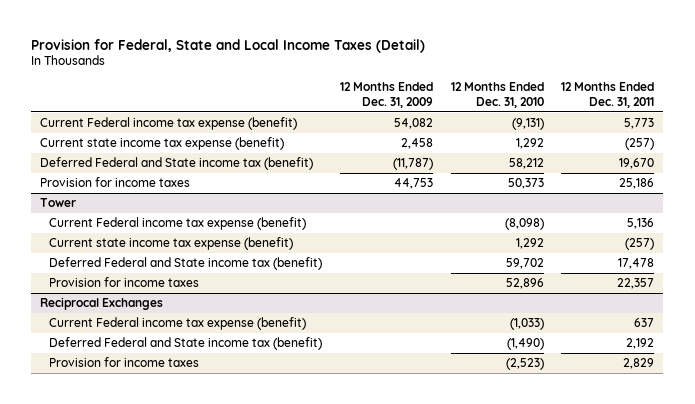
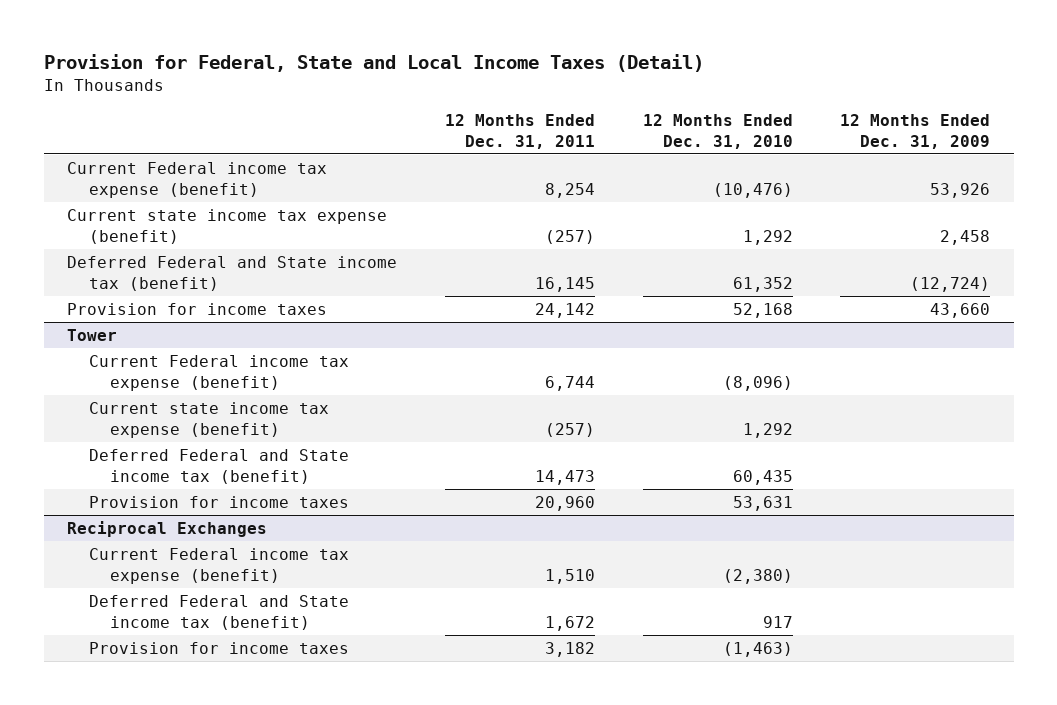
[394,118,434,130] 54,082 -> [930,182,991,198] 53,926
[511,118,544,131] (9,131) -> [712,182,793,198] (10,476)
[624,118,655,130] 5,773 -> [544,182,595,198] 8,254
[393,158,434,171] (11,787) -> [910,276,991,292] (12,724)
[508,158,544,170] 58,212 -> [732,276,793,292] 61,352
[619,158,655,170] 19,670 -> [534,276,595,292] 16,145
[394,178,434,190] 44,753 -> [930,303,991,319] 43,660
[507,178,544,190] 50,373 -> [732,303,793,319] 52,168
[619,178,655,190] 25,186 -> [534,303,595,319] 24,142
[504,218,544,231] (8,098) -> [722,375,793,391] (8,096)
[627,218,655,230] 5,136 -> [544,375,595,391] 6,744
[505,258,544,270] 59,702 -> [732,469,793,485] 60,435
[618,258,655,270] 17,478 -> [534,469,595,485] 14,473
[505,278,544,290] 52,896 -> [732,496,793,512] 53,631
[617,278,655,290] 22,357 -> [534,496,595,512] 20,960
[509,318,544,331] (1,033) -> [722,568,793,584] (2,380)
[634,318,655,328] 637 -> [544,568,595,584] 1,510
[506,338,544,351] (1,490) -> [762,615,793,628] 917
[626,338,655,350] 2,192 -> [544,615,595,631] 1,672
[505,358,544,371] (2,523) -> [722,642,793,658] (1,463)
[623,358,655,370] 2,829 -> [544,642,595,658] 3,182

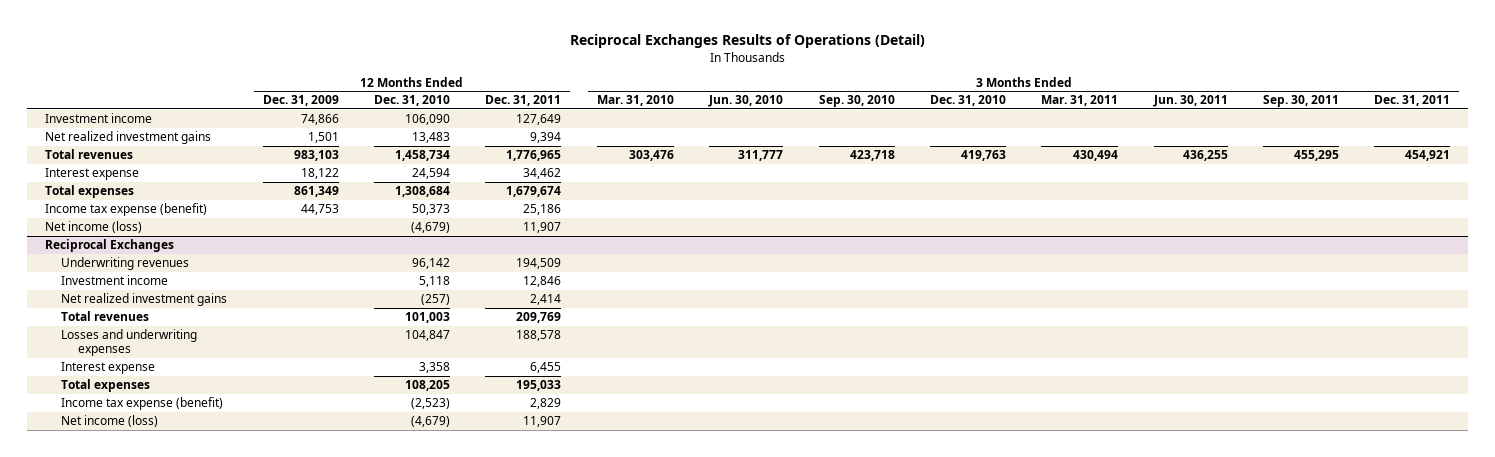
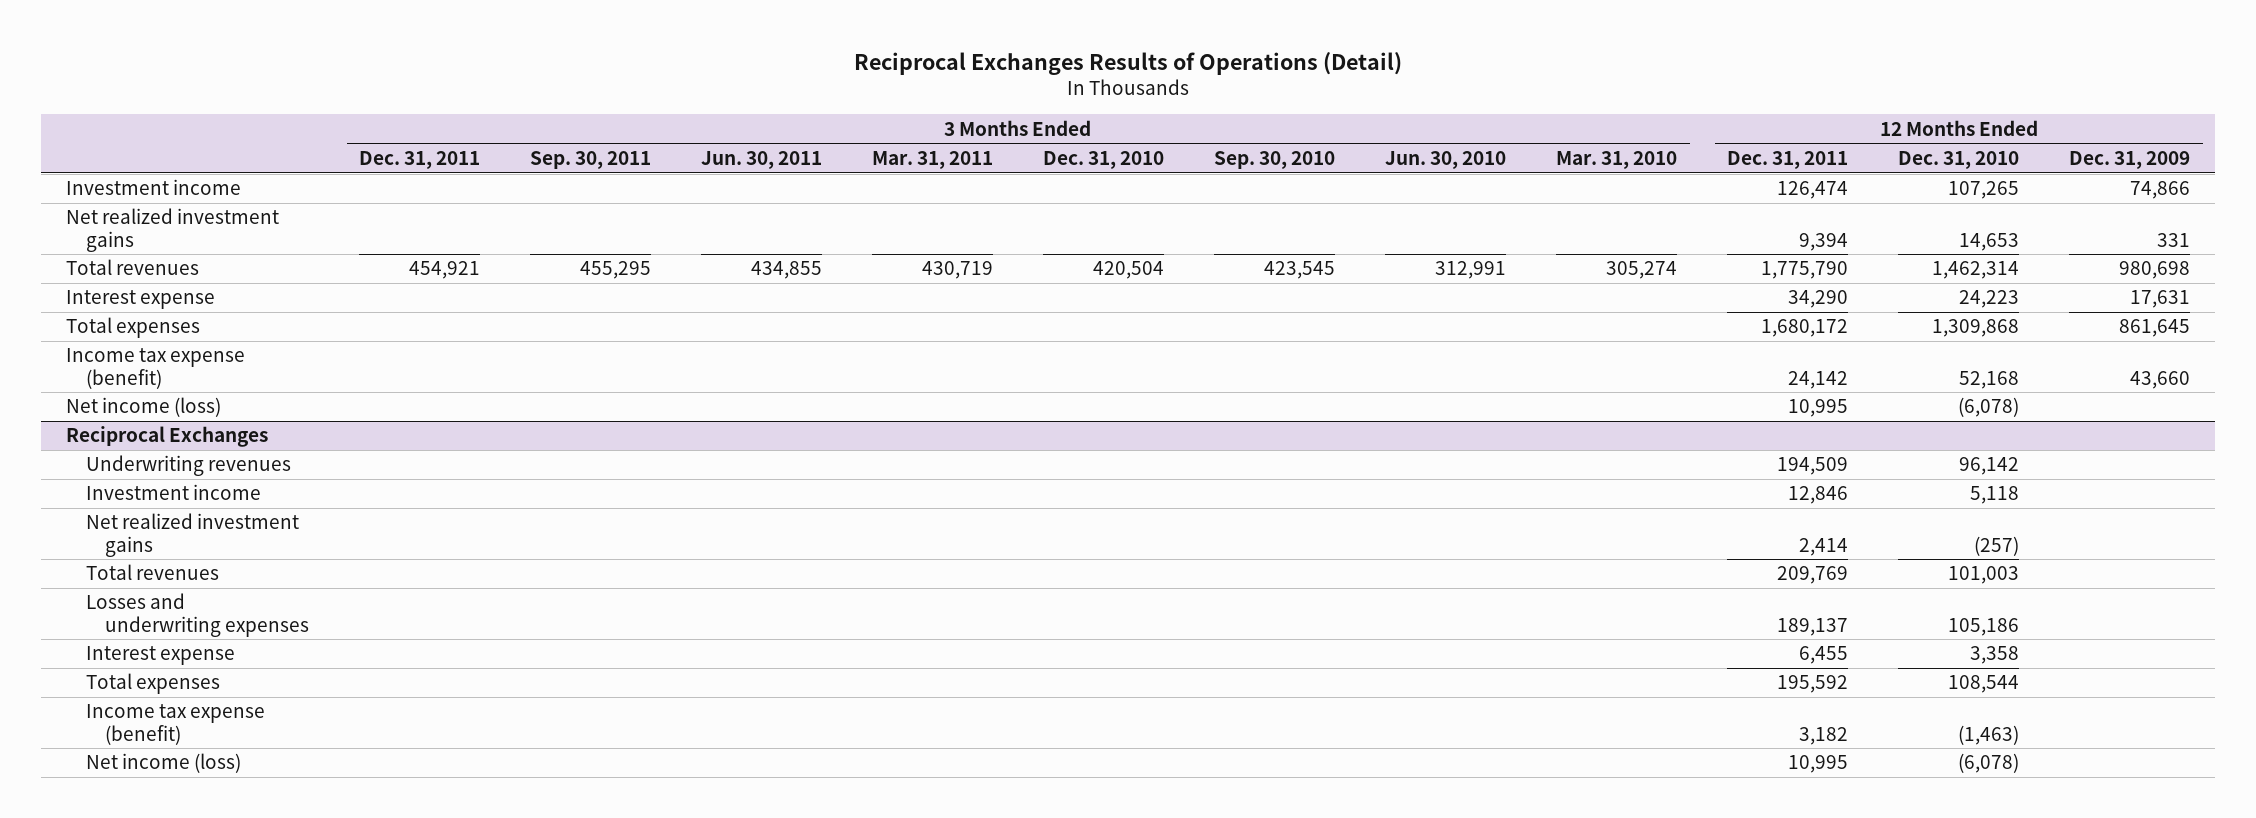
[405,114,451,126] 106,090 -> [1948,181,2020,200] 107,265
[516,114,562,126] 127,649 -> [1777,181,1849,200] 126,474
[307,132,339,144] 1,501 -> [2157,232,2191,247] 331
[412,132,451,144] 13,483 -> [1959,232,2020,251] 14,653
[293,150,339,162] 983,103 -> [2119,261,2191,280] 980,698
[395,150,451,162] 1,458,734 -> [1932,261,2020,280] 1,462,314
[506,150,562,162] 1,776,965 -> [1761,261,1849,280] 1,775,790
[628,150,674,162] 303,476 -> [1606,261,1678,280] 305,274
[738,150,784,162] 311,777 -> [1435,261,1507,280] 312,991
[849,150,895,162] 423,718 -> [1264,261,1336,280] 423,545
[960,150,1006,162] 419,763 -> [1093,261,1165,280] 420,504
[1073,150,1119,162] 430,494 -> [922,261,994,280] 430,719
[1182,150,1228,162] 436,255 -> [751,261,823,280] 434,855
[300,168,339,180] 18,122 -> [2130,290,2191,309] 17,631
[412,168,451,180] 24,594 -> [1959,290,2020,309] 24,223
[523,168,562,180] 34,462 -> [1788,290,1849,309] 34,290
[293,186,339,198] 861,349 -> [2119,319,2191,338] 861,645
[395,186,451,198] 1,308,684 -> [1932,319,2020,338] 1,309,868
[506,186,562,198] 1,679,674 -> [1761,319,1849,338] 1,680,172
[300,204,339,216] 44,753 -> [2130,370,2191,389] 43,660
[412,204,451,216] 50,373 -> [1959,370,2020,389] 52,168
[523,204,562,216] 25,186 -> [1788,370,1849,389] 24,142
[411,222,451,234] (4,679) -> [1958,397,2020,418] (6,078)
[523,222,562,234] 11,907 -> [1788,399,1849,418] 10,995
[405,330,451,342] 104,847 -> [1948,617,2020,636] 105,186
[516,330,562,342] 188,578 -> [1777,617,1849,636] 189,137
[405,380,451,392] 108,205 -> [1948,675,2020,694] 108,544
[516,380,562,392] 195,033 -> [1777,675,1849,694] 195,592
[411,398,451,410] (2,523) -> [1958,724,2020,745] (1,463)
[530,398,562,410] 2,829 -> [1799,726,1849,745] 3,182
[411,416,451,428] (4,679) -> [1958,753,2020,774] (6,078)
[523,416,562,428] 11,907 -> [1788,755,1849,774] 10,995

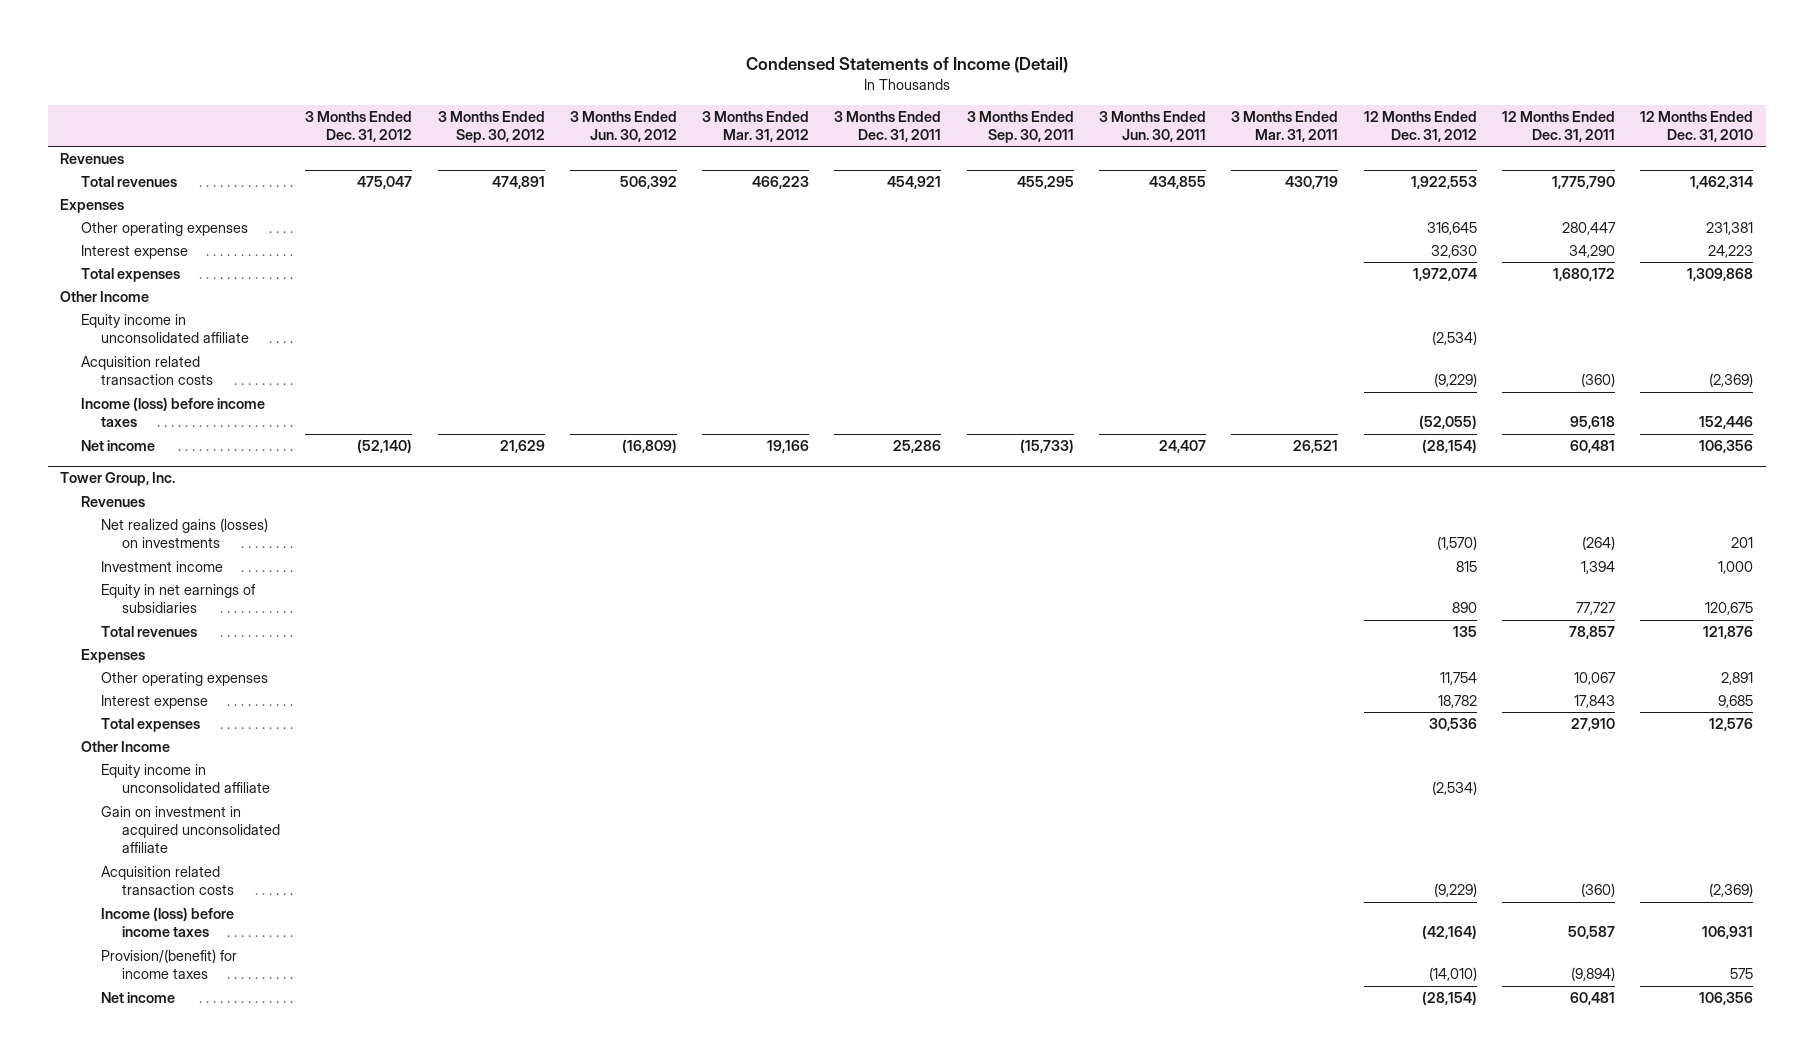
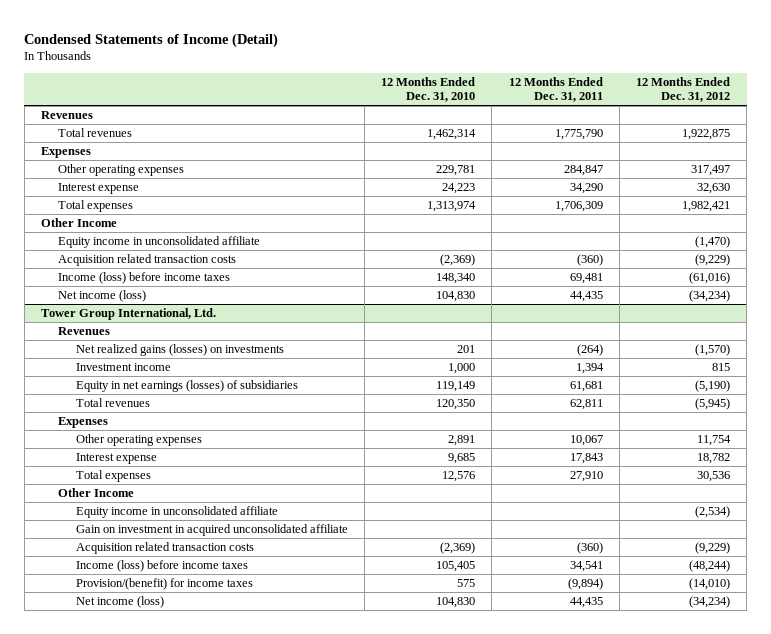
[305,110,413,142] 3 Months Ended Dec. 31, 2012 -> none
[437,110,545,143] 3 Months Ended Sep. 30, 2012 -> none
[569,110,677,142] 3 Months Ended Jun. 30, 2012 -> none
[702,110,810,142] 3 Months Ended Mar. 31, 2012 -> none
[834,110,942,142] 3 Months Ended Dec. 31, 2011 -> none
[966,110,1074,143] 3 Months Ended Sep. 30, 2011 -> none
[1099,110,1207,142] 3 Months Ended Jun. 30, 2011 -> none
[1231,110,1339,142] 3 Months Ended Mar. 31, 2011 -> none
[1410,176,1477,190] 1,922,553 -> [682,129,731,141] 1,922,875
[1426,222,1477,236] 316,645 -> [691,165,731,177] 317,497
[1561,222,1616,236] 280,447 -> [563,165,603,177] 284,847
[1706,222,1754,236] 231,381 -> [436,165,476,177] 229,781
[1412,268,1477,282] 1,972,074 -> [682,201,731,213] 1,982,421
[1552,268,1615,282] 1,680,172 -> [554,201,603,213] 1,706,309
[1687,268,1754,282] 1,309,868 -> [427,201,477,213] 1,313,974
[1431,331,1477,346] (2,534) -> [695,236,731,249] (1,470)
[60,472,176,487] Tower Group, Inc. -> none
[1418,415,1477,430] (52,055) -> [689,272,731,285] (61,016)
[1569,416,1615,430] 95,618 -> [569,273,603,285] 69,481
[1699,416,1754,430] 152,446 -> [436,273,476,285] 148,340
[80,440,155,452] Net income -> [58,290,147,303] Net income (loss)
[1421,439,1477,454] (28,154) -> [689,290,731,303] (34,234)
[1569,440,1615,454] 60,481 -> [569,291,603,303] 44,435
[1699,440,1754,454] 106,356 -> [436,291,476,303] 104,830
none -> [41,308,217,321] Tower Group International, Ltd.
[101,584,257,614] Equity in net earnings of subsidiaries -> [75,380,298,393] Equity in net earnings (losses) of subsidiaries
[1451,602,1477,614] 890 -> [695,380,731,393] (5,190)
[1575,602,1616,616] 77,727 -> [569,381,603,393] 61,681
[1705,602,1754,616] 120,675 -> [436,381,476,393] 119,149
[1452,626,1477,638] 135 -> [695,398,731,411] (5,945)
[1568,626,1615,640] 78,857 -> [569,399,603,411] 62,811
[1703,626,1754,640] 121,876 -> [436,399,476,411] 120,350
[1421,925,1477,940] (42,164) -> [689,560,731,573] (48,244)
[1567,926,1615,940] 50,587 -> [569,561,603,573] 34,541
[1702,926,1754,940] 106,931 -> [436,561,476,573] 105,405
[101,992,176,1004] Net income -> [75,596,164,609] Net income (loss)
[1421,991,1477,1006] (28,154) -> [689,596,731,609] (34,234)
[1569,992,1615,1006] 60,481 -> [569,597,603,609] 44,435
[1699,992,1754,1006] 106,356 -> [436,597,476,609] 104,830

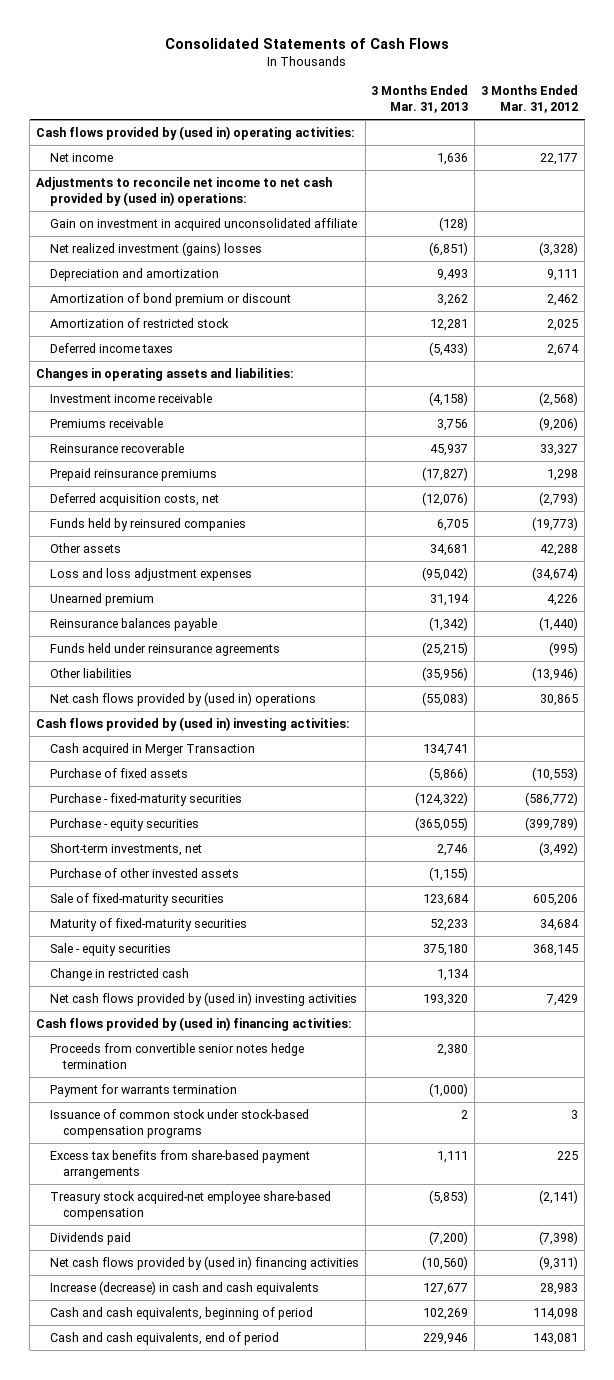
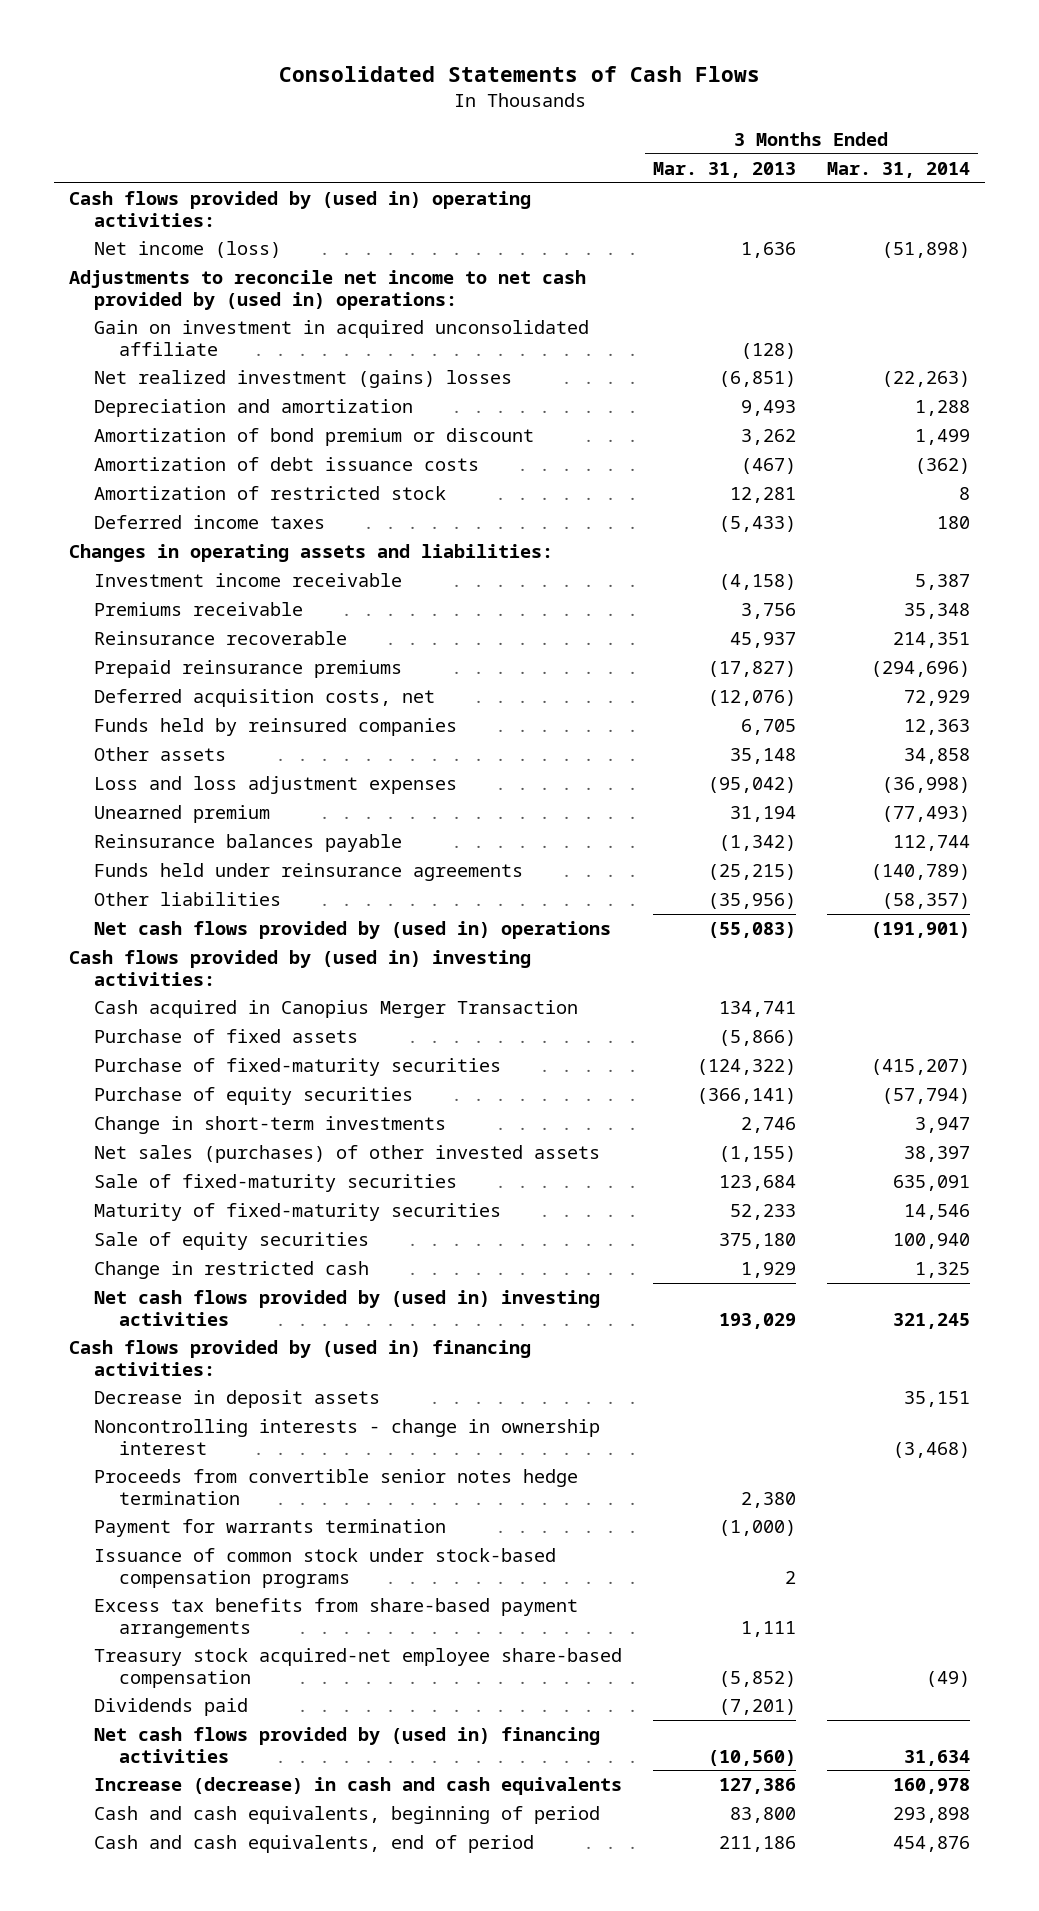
[481,85,579,113] 3 Months Ended Mar. 31, 2012 -> none
none -> [826,161,970,178] Mar. 31, 2014
[49,153,113,163] Net income -> [94,240,282,258] Net income (loss)
none -> [94,456,480,471] Amortization of debt issuance costs
[430,544,469,557] 34,681 -> [730,747,797,764] 35,148
[49,743,255,757] Cash acquired in Merger Transaction -> [94,999,579,1018] Cash acquired in Canopius Merger Transaction
[49,793,242,807] Purchase - fixed-maturity securities -> [94,1057,502,1076] Purchase of fixed-maturity securities
[49,818,199,832] Purchase - equity securities -> [94,1086,414,1105] Purchase of equity securities
[415,817,469,832] (365,055) -> [697,1087,797,1104] (366,141)
[49,843,202,857] Short-term investments, net -> [94,1115,447,1134] Change in short-term investments
[49,868,239,879] Purchase of other invested assets -> [94,1144,601,1163] Net sales (purchases) of other invested assets
[49,943,171,957] Sale - equity securities -> [94,1231,370,1250] Sale of equity securities
[437,969,470,982] 1,134 -> [741,1261,797,1278] 1,929
[423,994,469,1007] 193,320 -> [719,1312,797,1329] 193,029
none -> [94,1389,381,1408] Decrease in deposit assets
none -> [94,1418,601,1455] Noncontrolling interests - change in ownership interest
[429,1190,469,1205] (5,853) -> [719,1670,797,1687] (5,852)
[429,1231,469,1246] (7,200) -> [719,1698,797,1715] (7,201)
[423,1283,469,1296] 127,677 -> [719,1777,797,1794] 127,386
[423,1308,469,1321] 102,269 -> [730,1806,797,1823] 83,800
[423,1333,469,1346] 229,946 -> [719,1835,797,1852] 211,186

